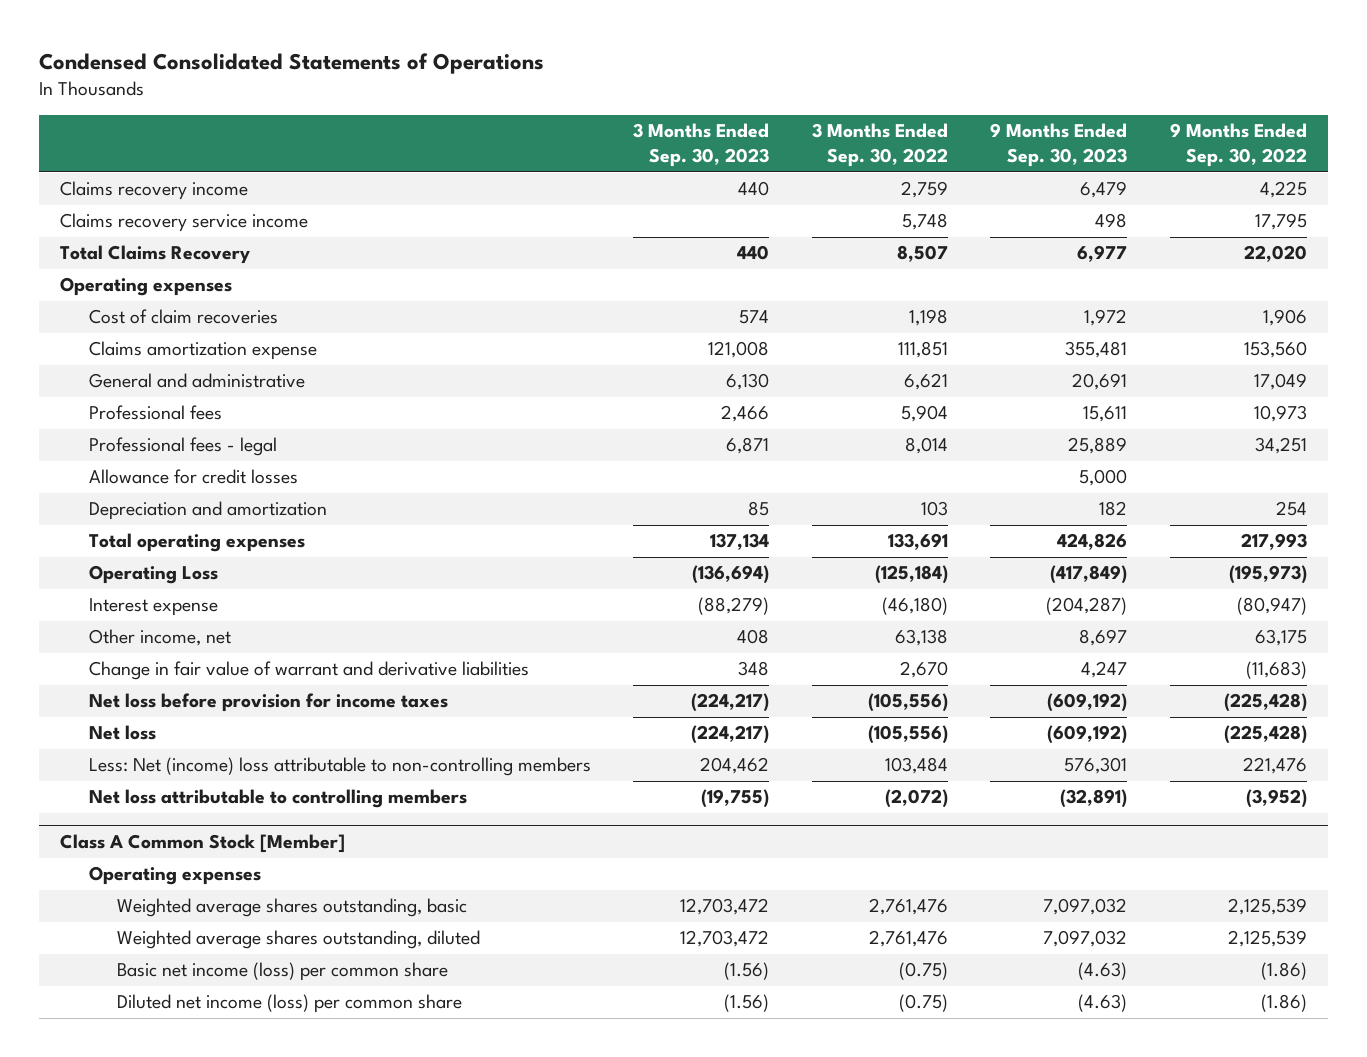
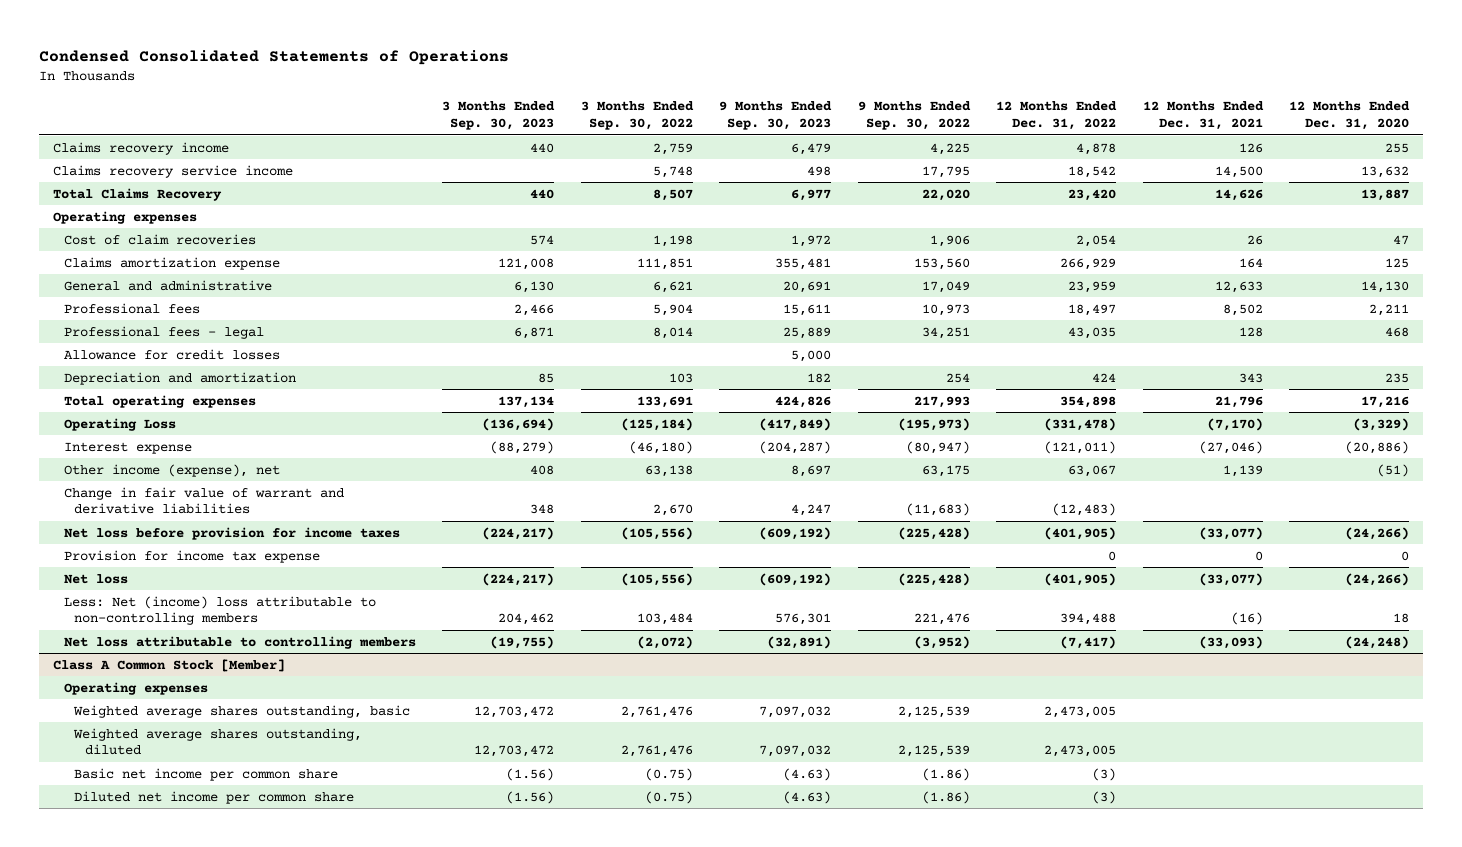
none -> [996,101,1118,130] 12 Months Ended Dec. 31, 2022
none -> [1142,101,1264,130] 12 Months Ended Dec. 31, 2021
none -> [1289,101,1411,130] 12 Months Ended Dec. 31, 2020
[88,629,231,647] Other income, net -> [63,463,280,477] Other income (expense), net
none -> [63,549,320,563] Provision for income tax expense
[117,962,449,982] Basic net income (loss) per common share -> [74,767,339,781] Basic net income per common share
[117,994,463,1014] Diluted net income (loss) per common share -> [74,790,355,804] Diluted net income per common share

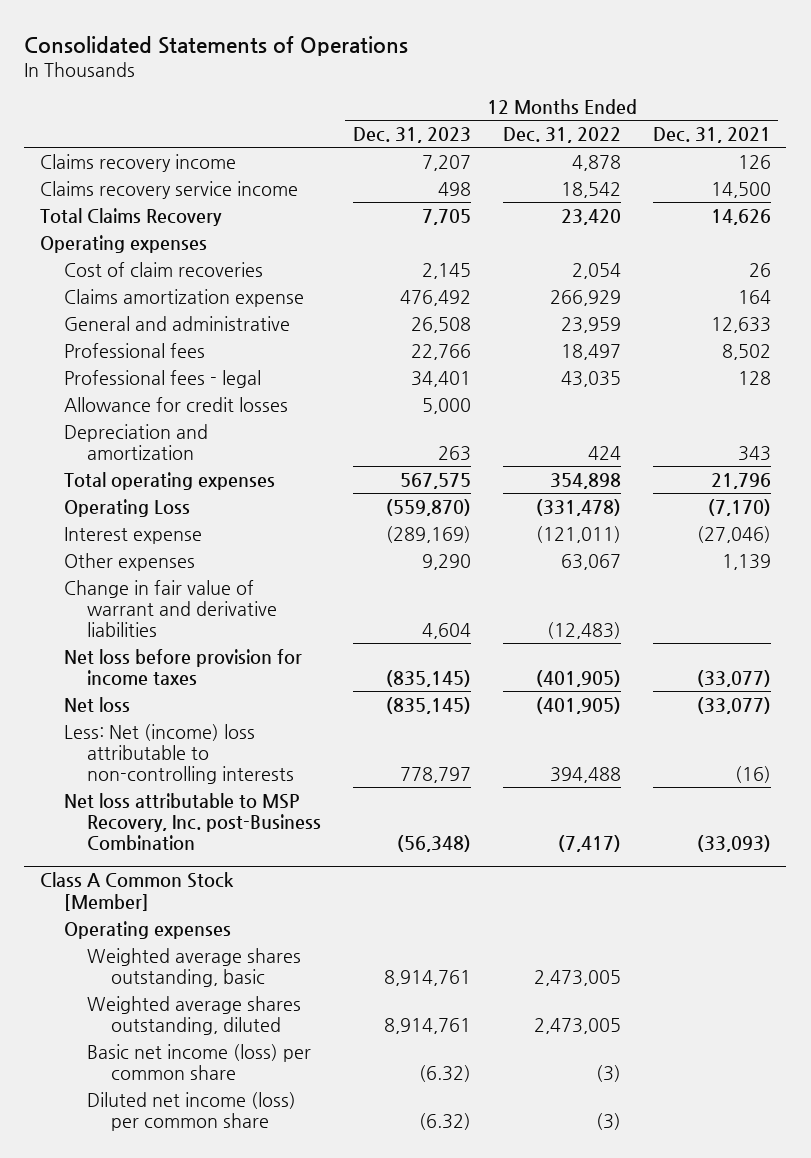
[39,50,510,66] Condensed Consolidated Statements of Operations -> [24,36,409,57] Consolidated Statements of Operations
[442,101,556,130] 3 Months Ended Sep. 30, 2023 -> none
[580,101,694,130] 3 Months Ended Sep. 30, 2022 -> none
[719,101,833,130] 9 Months Ended Sep. 30, 2023 -> none
[857,101,971,130] 9 Months Ended Sep. 30, 2022 -> none
[1289,101,1411,130] 12 Months Ended Dec. 31, 2020 -> none
none -> [353,126,472,143] Dec. 31, 2023
[63,463,280,477] Other income (expense), net -> [63,552,195,571] Other expenses
[63,549,320,563] Provision for income tax expense -> none
[63,595,376,626] Less: Net (income) loss attributable to non-controlling members -> [63,723,295,785] Less: Net (income) loss attributable to non-controlling interests
[63,635,416,649] Net loss attributable to controlling members -> [63,792,322,851] Net loss attributable to MSP Recovery, Inc. post-Business Combination
[74,767,339,781] Basic net income per common share -> [87,1043,312,1080] Basic net income (loss) per common share
[74,790,355,804] Diluted net income per common share -> [87,1091,297,1131] Diluted net income (loss) per common share

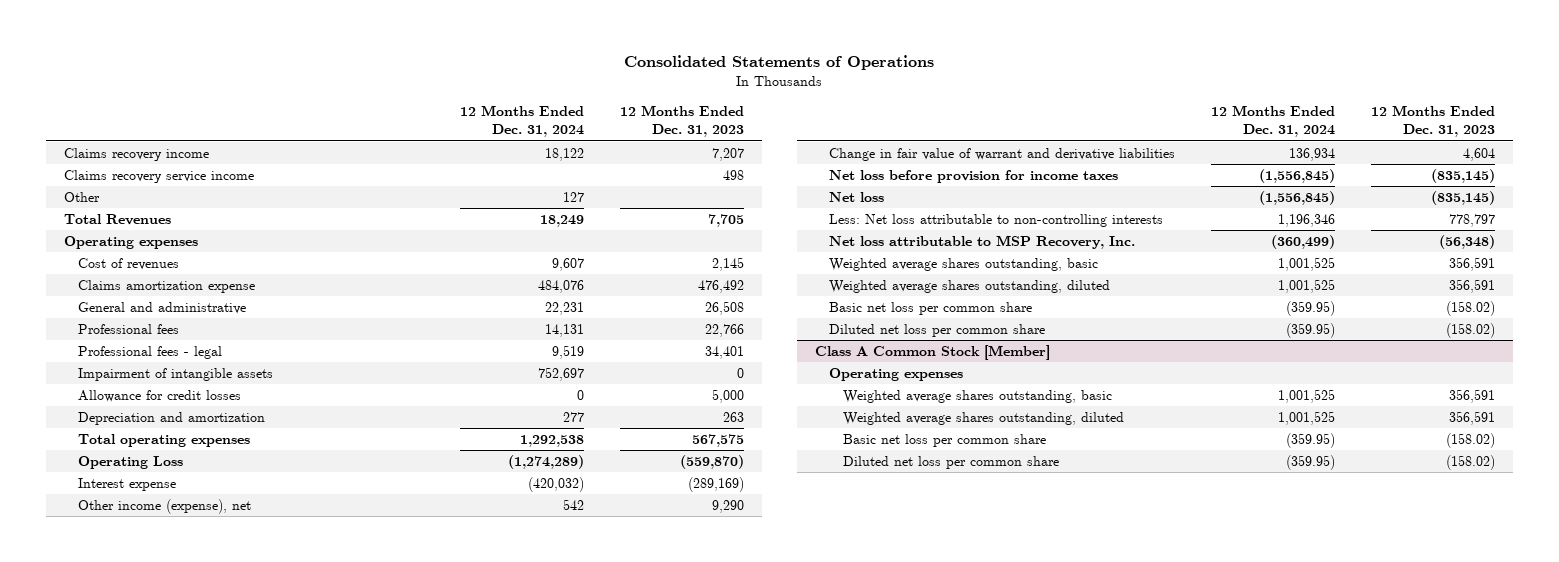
[502,126,621,143] Dec. 31, 2022 -> none
[652,126,771,143] Dec. 31, 2021 -> none
none -> [459,105,584,138] 12 Months Ended Dec. 31, 2024
none -> [63,191,100,202] Other
[40,207,223,226] Total Claims Recovery -> [63,213,171,225] Total Revenues
[63,261,263,277] Cost of claim recoveries -> [77,257,179,270] Cost of revenues
none -> [77,367,273,381] Impairment of intangible assets
[63,552,195,571] Other expenses -> [77,498,251,514] Other income (expense), net
[63,723,295,785] Less: Net (income) loss attributable to non-controlling interests -> [828,213,1163,227] Less: Net loss attributable to non-controlling interests
[63,792,322,851] Net loss attributable to MSP Recovery, Inc. post-Business Combination -> [828,234,1135,249] Net loss attributable to MSP Recovery, Inc.
none -> [828,257,1098,271] Weighted average shares outstanding, basic
none -> [828,279,1110,293] Weighted average shares outstanding, diluted
none -> [828,301,1032,315] Basic net loss per common share
none -> [828,323,1045,337] Diluted net loss per common share
[384,969,472,986] 8,914,761 -> [1449,388,1496,403] 356,591
[384,1017,472,1034] 8,914,761 -> [1449,410,1496,425] 356,591
[87,1043,312,1080] Basic net income (loss) per common share -> [842,433,1046,447] Basic net loss per common share
[419,1064,472,1082] (6.32) -> [1446,432,1496,448] (158.02)
[87,1091,297,1131] Diluted net income (loss) per common share -> [842,455,1059,469] Diluted net loss per common share
[419,1112,472,1130] (6.32) -> [1446,454,1496,470] (158.02)

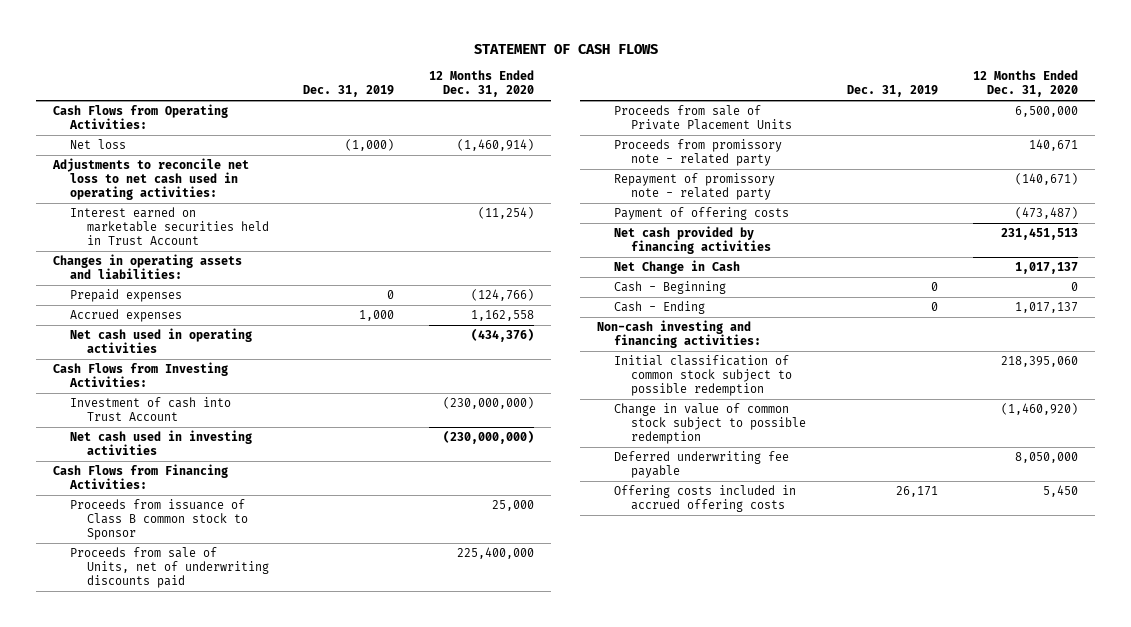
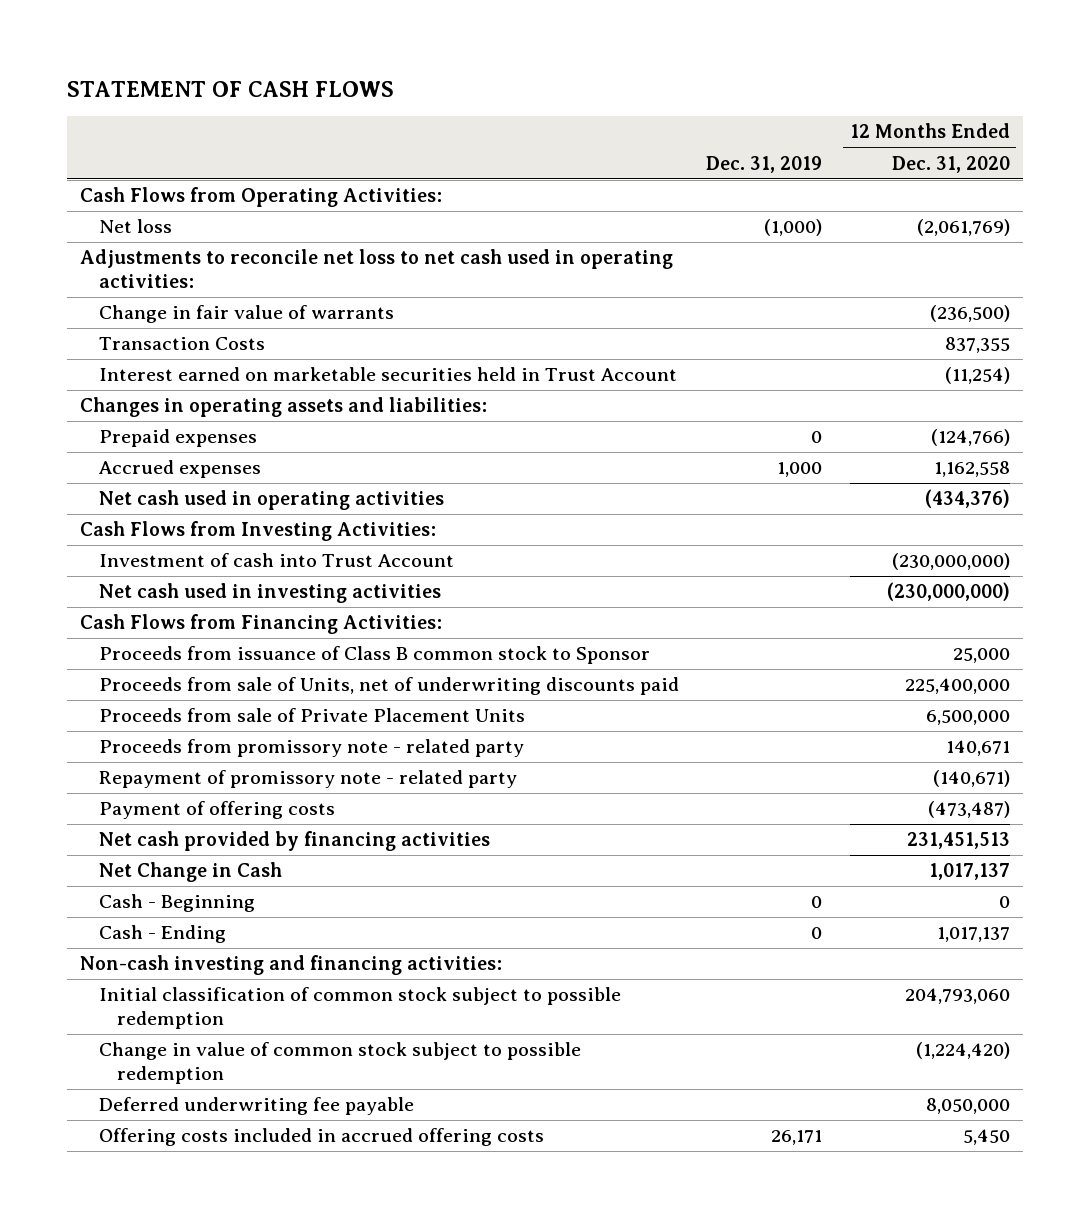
[456,139,534,152] (1,460,914) -> [916,219,1010,237] (2,061,769)
none -> [98,305,394,324] Change in fair value of warrants
none -> [98,337,265,351] Transaction Costs
[1000,356,1078,368] 218,395,060 -> [904,988,1010,1005] 204,793,060
[1000,403,1078,416] (1,460,920) -> [915,1042,1010,1060] (1,224,420)

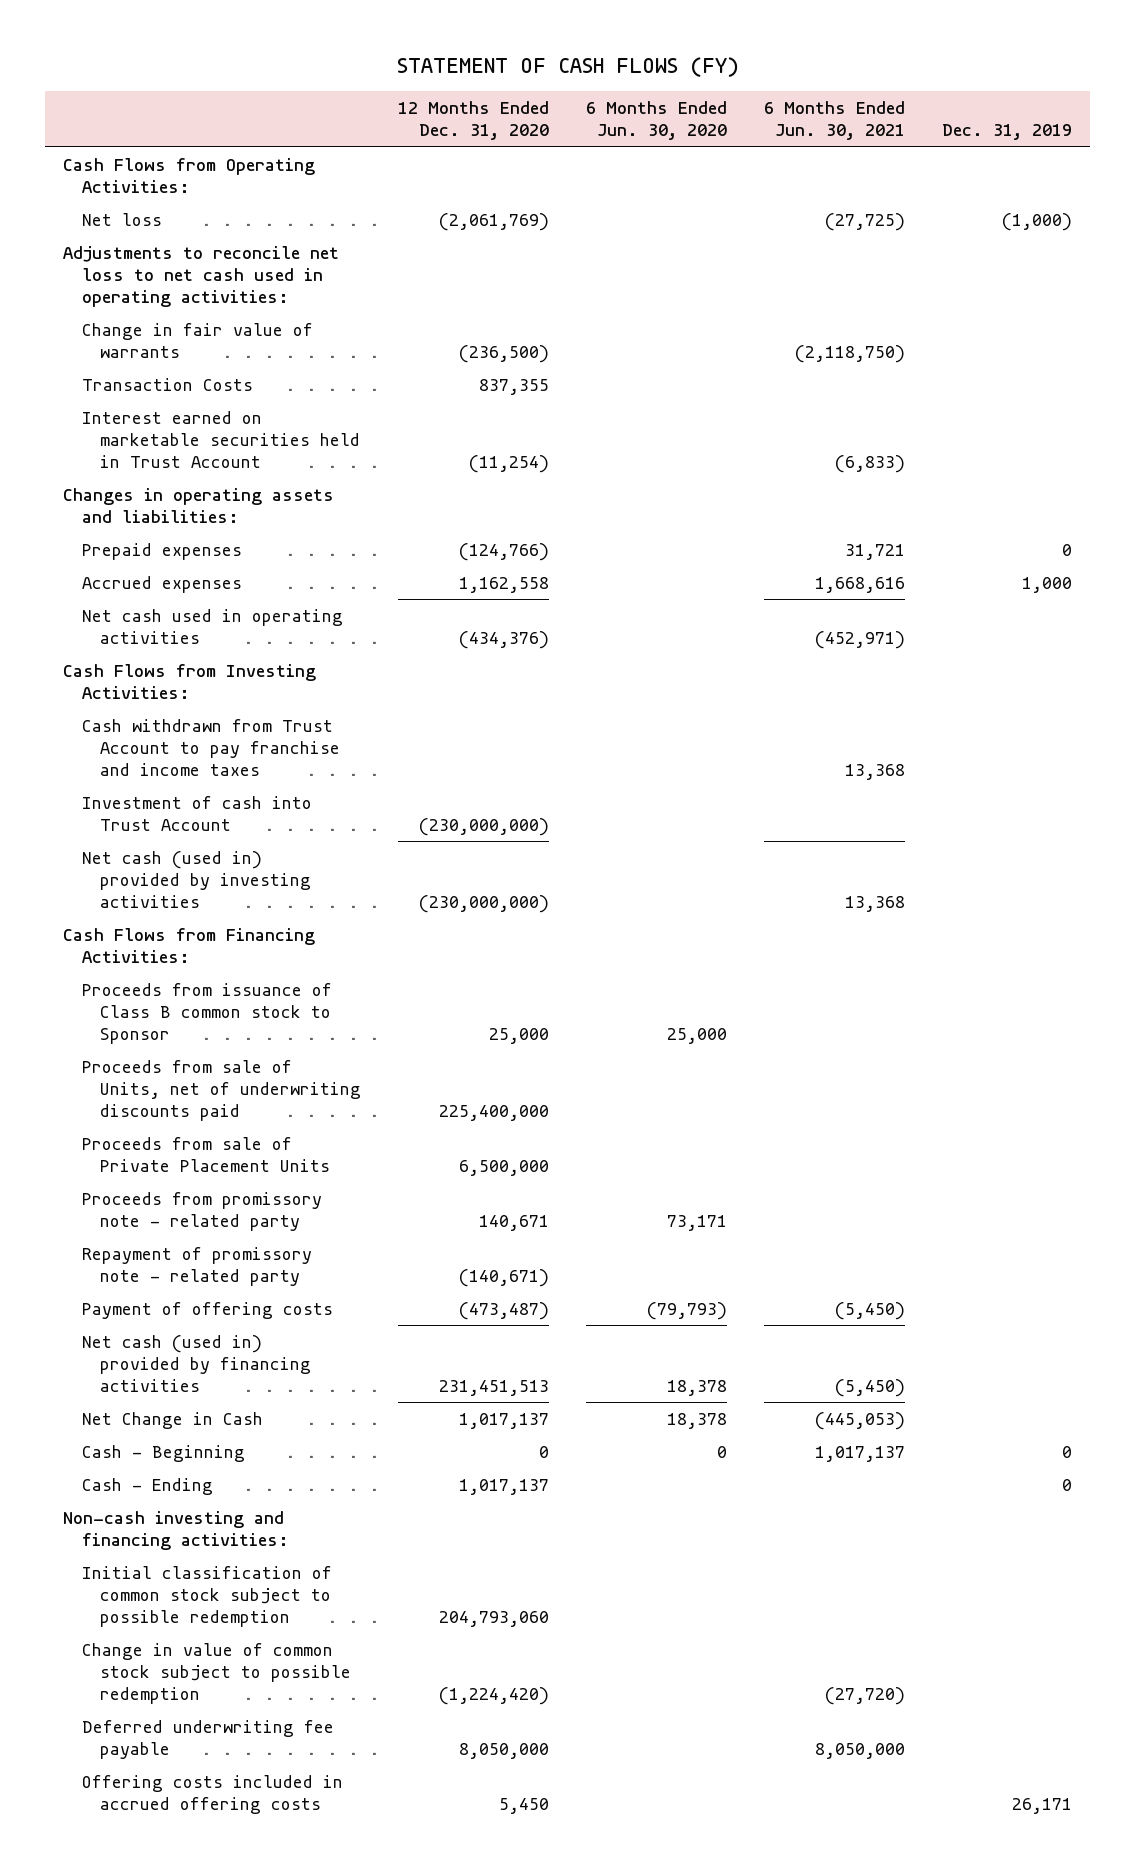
[66,80,394,97] STATEMENT OF CASH FLOWS -> [396,57,739,78] STATEMENT OF CASH FLOWS (FY)
none -> [585,101,727,141] 6 Months Ended Jun. 30, 2020
none -> [763,101,905,141] 6 Months Ended Jun. 30, 2021
none -> [81,718,341,776] Cash withdrawn from Trust Account to pay franchise and income taxes
[98,583,441,604] Net cash used in investing activities -> [81,850,312,908] Net cash (used in) provided by investing activities
[98,831,490,852] Net cash provided by financing activities -> [81,1334,312,1392] Net cash (used in) provided by financing activities

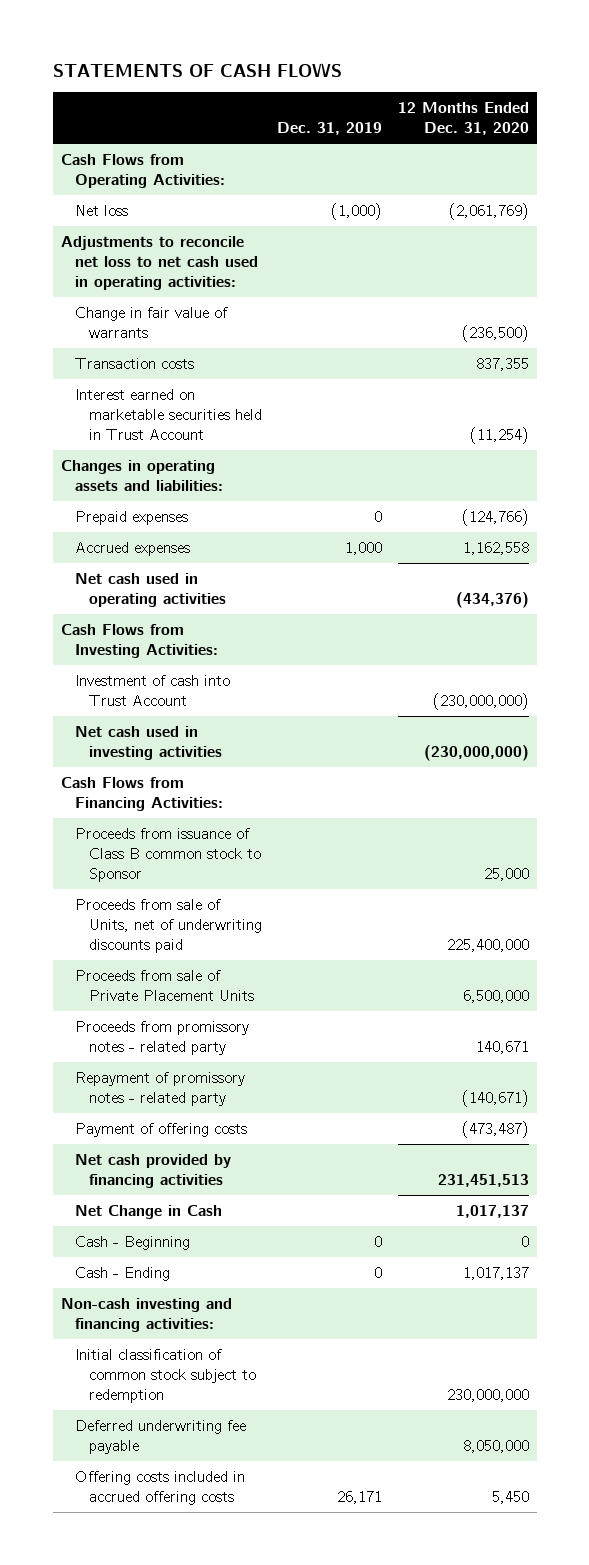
[396,57,739,78] STATEMENT OF CASH FLOWS (FY) -> [52,61,342,77] STATEMENTS OF CASH FLOWS
[585,101,727,141] 6 Months Ended Jun. 30, 2020 -> none
[763,101,905,141] 6 Months Ended Jun. 30, 2021 -> none
[81,377,253,391] Transaction Costs -> [74,357,194,369] Transaction costs
[81,718,341,776] Cash withdrawn from Trust Account to pay franchise and income taxes -> none
[81,850,312,908] Net cash (used in) provided by investing activities -> [74,725,222,760] Net cash used in investing activities
[81,1191,322,1231] Proceeds from promissory note - related party -> [74,1020,249,1055] Proceeds from promissory notes - related party
[81,1246,312,1286] Repayment of promissory note - related party -> [74,1071,245,1106] Repayment of promissory notes - related party
[81,1334,312,1392] Net cash (used in) provided by financing activities -> [74,1153,231,1188] Net cash provided by financing activities
[81,1642,352,1704] Change in value of common stock subject to possible redemption -> none
[81,1565,332,1627] Initial classification of common stock subject to possible redemption -> [74,1348,256,1403] Initial classification of common stock subject to redemption
[439,1610,550,1627] 204,793,060 -> [446,1388,529,1402] 230,000,000

